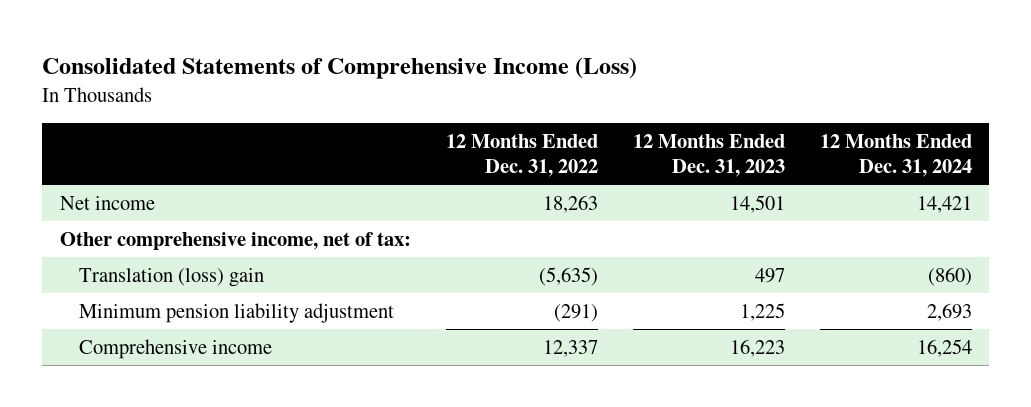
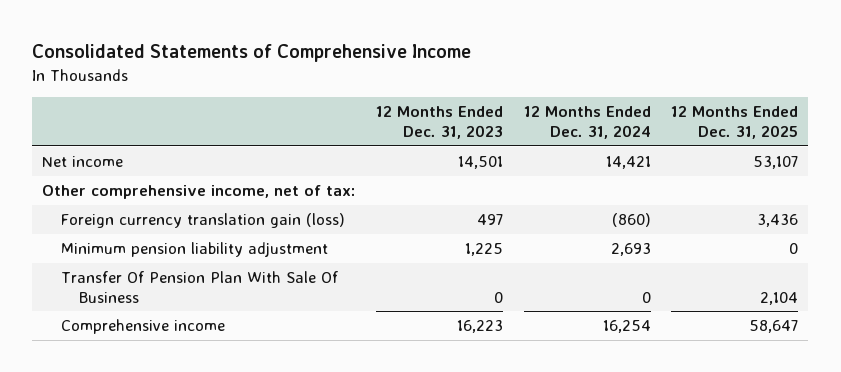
[42,57,638,80] Consolidated Statements of Comprehensive Income (Loss) -> [32,44,472,63] Consolidated Statements of Comprehensive Income
[445,133,598,178] 12 Months Ended Dec. 31, 2022 -> none
none -> [671,106,799,139] 12 Months Ended Dec. 31, 2025
[78,267,264,287] Translation (loss) gain -> [60,213,345,229] Foreign currency translation gain (loss)
none -> [60,271,338,303] Transfer Of Pension Plan With Sale Of Business

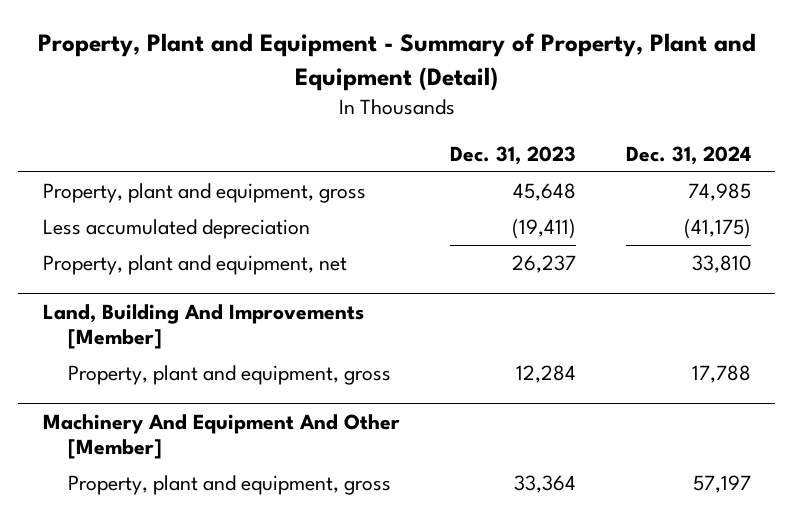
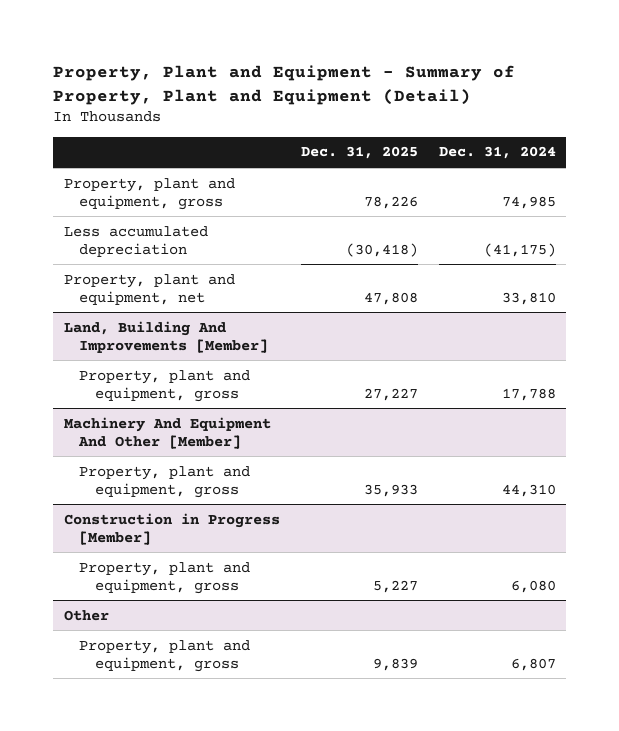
[449,145,576,165] Dec. 31, 2023 -> none
none -> [300,146,418,160] Dec. 31, 2025
[692,475,751,494] 57,197 -> [501,483,556,497] 44,310
none -> [63,512,280,545] Construction in Progress [Member]
none -> [79,561,251,594] Property, plant and equipment, gross
none -> [63,609,109,621] Other
none -> [79,639,251,672] Property, plant and equipment, gross

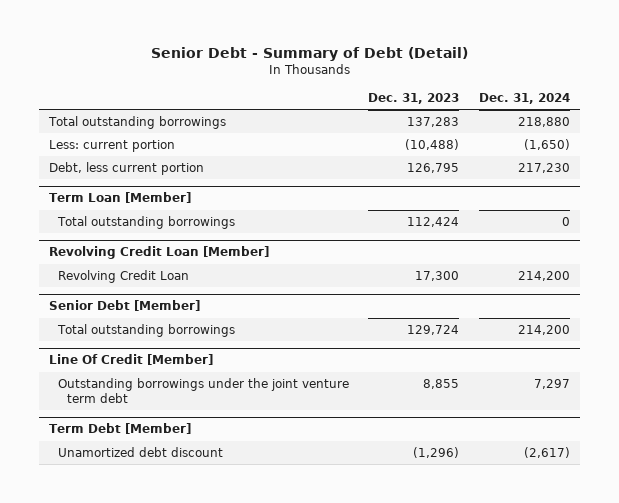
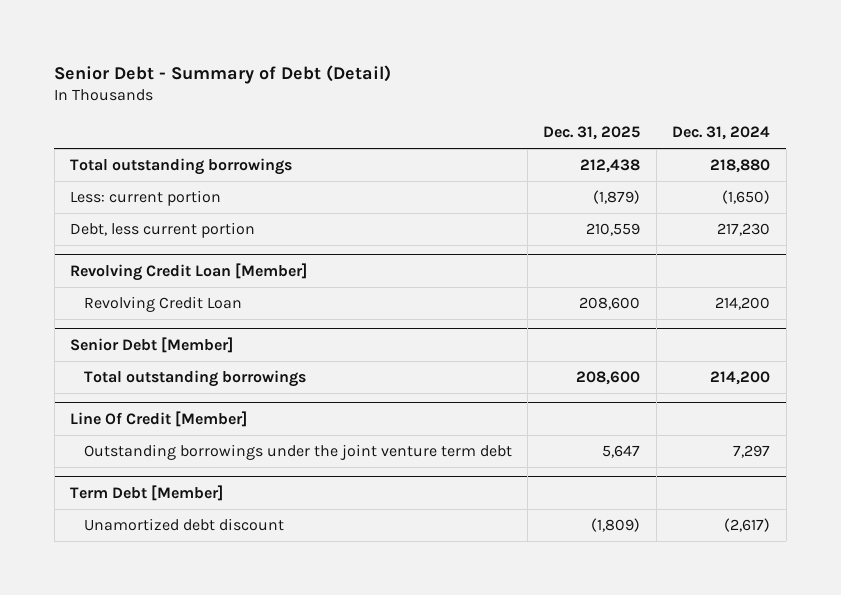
[368,93,460,105] Dec. 31, 2023 -> none
none -> [543,126,641,141] Dec. 31, 2025
[48,192,191,204] Term Loan [Member] -> none
[56,215,235,229] Total outstanding borrowings -> none

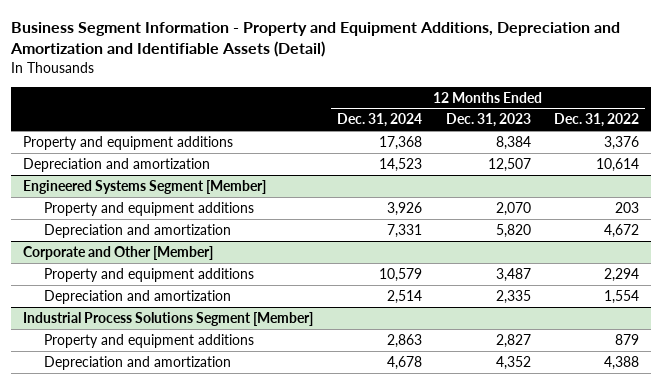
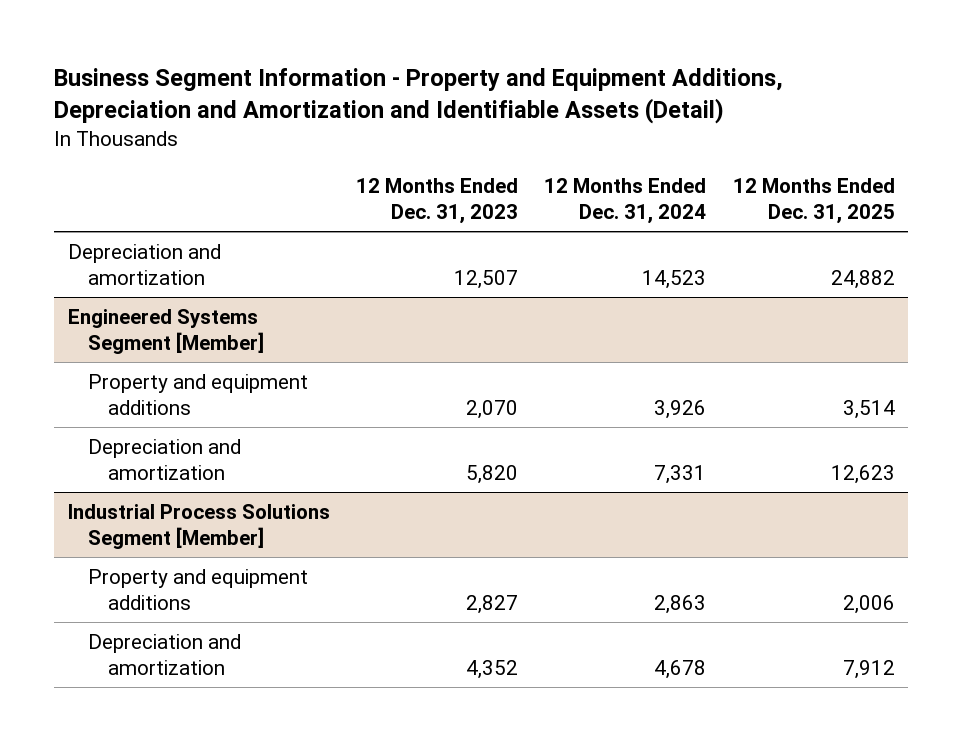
[554,113,640,128] Dec. 31, 2022 -> none
none -> [732,178,895,225] 12 Months Ended Dec. 31, 2025
[23,135,234,150] Property and equipment additions -> none
[23,245,214,260] Corporate and Other [Member] -> none
[44,267,255,282] Property and equipment additions -> none
[44,289,232,304] Depreciation and amortization -> none

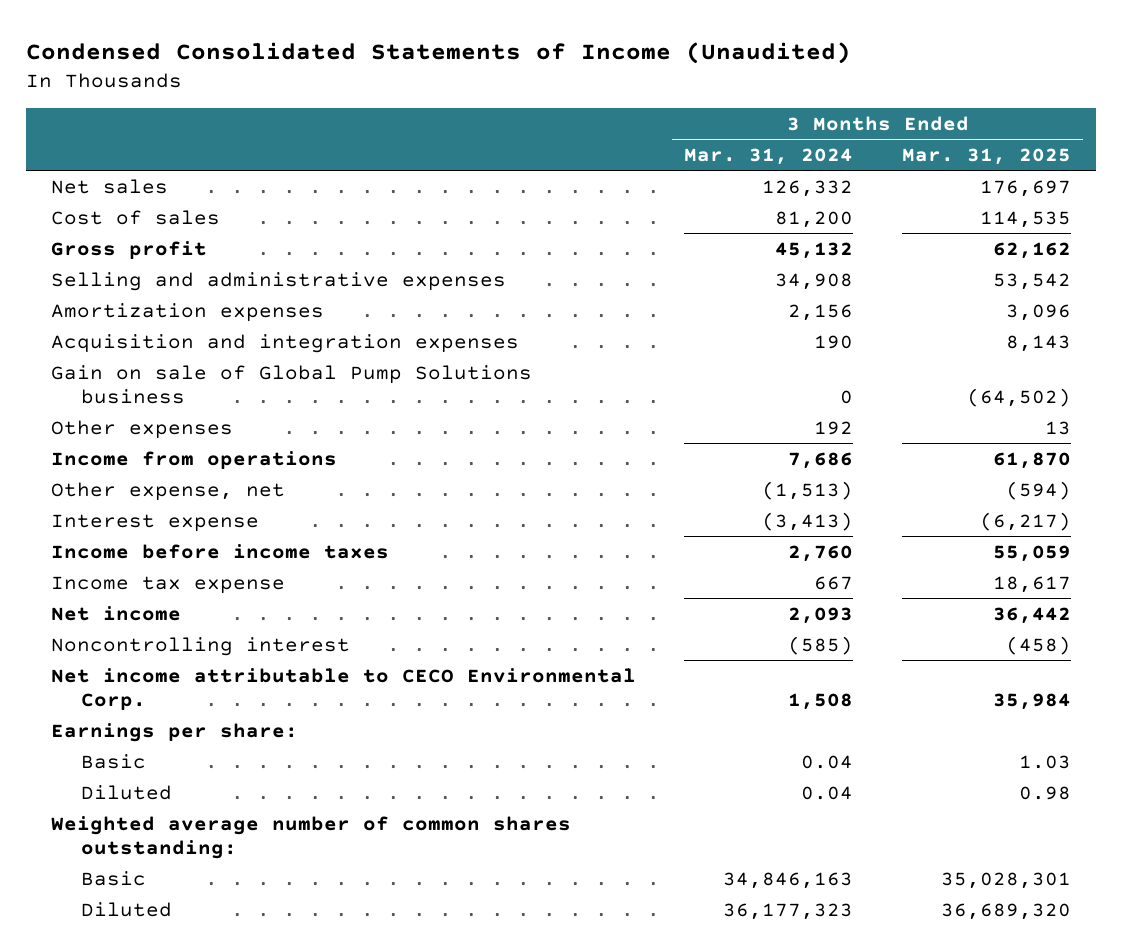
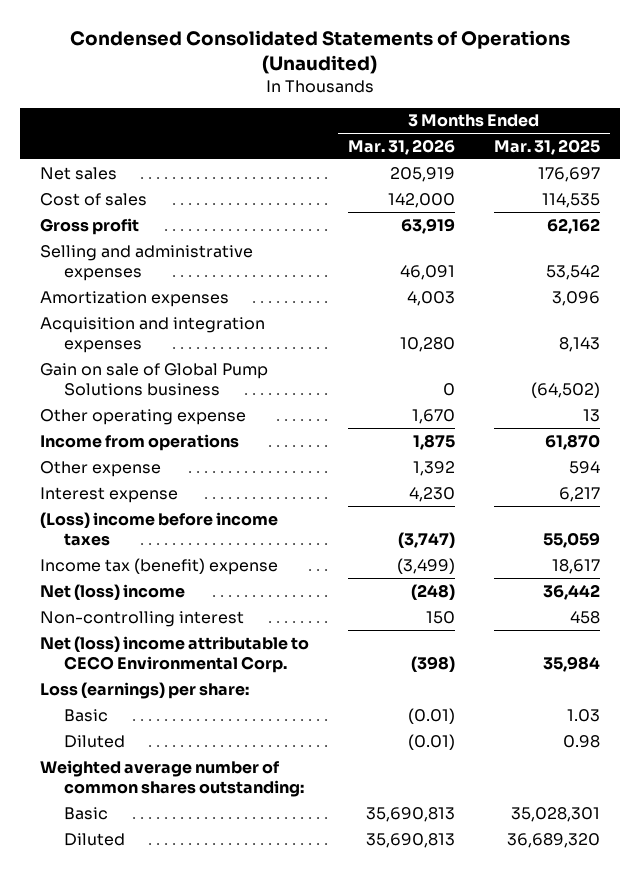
[26,41,852,64] Condensed Consolidated Statements of Income (Unaudited) -> [69,30,570,74] Condensed Consolidated Statements of Operations (Unaudited)
[684,147,854,165] Mar. 31, 2024 -> none
none -> [347,138,455,155] Mar. 31, 2026
[50,419,233,439] Other expenses -> none
none -> [39,408,246,425] Other operating expense
[50,481,285,501] Other expense, net -> [39,460,161,477] Other expense
[1006,480,1072,500] (594) -> [569,460,601,474] 594
[980,511,1072,531] (6,217) -> [559,486,601,502] 6,217
[50,543,389,559] Income before income taxes -> [39,511,278,546] (Loss) income before income taxes
[50,575,285,594] Income tax expense -> [39,557,278,575] Income tax (benefit) expense
[50,605,181,621] Net income -> [39,583,185,600] Net (loss) income
[50,636,350,656] Noncontrolling interest -> [39,610,244,627] Non-controlling interest
[1006,635,1072,655] (458) -> [570,610,601,624] 458
[50,667,636,711] Net income attributable to CECO Environmental Corp. -> [39,635,309,673] Net (loss) income attributable to CECO Environmental Corp.
[50,722,298,742] Earnings per share: -> [39,681,249,699] Loss (earnings) per share:

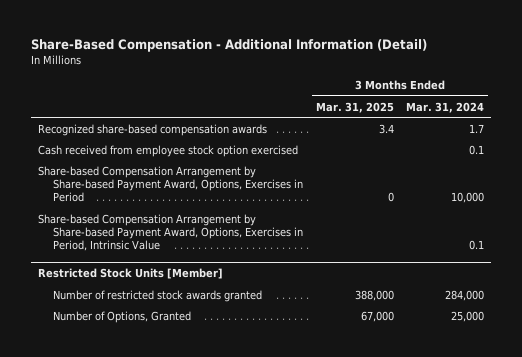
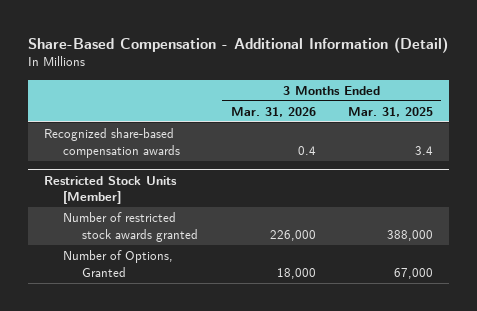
[406,101,485,113] Mar. 31, 2024 -> none
none -> [230,106,316,117] Mar. 31, 2026
[37,144,298,157] Cash received from employee stock option exercised -> none
[37,165,303,203] Share-based Compensation Arrangement by Share-based Payment Award, Options, Exercises in Period -> none
[37,213,303,252] Share-based Compensation Arrangement by Share-based Payment Award, Options, Exercises in Period, Intrinsic Value -> none

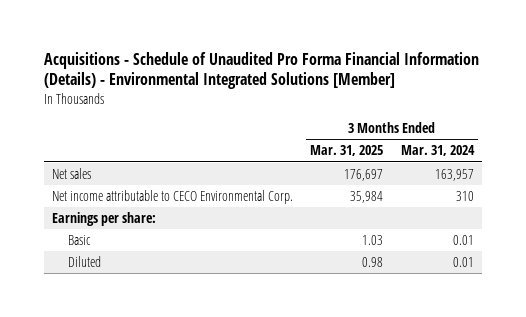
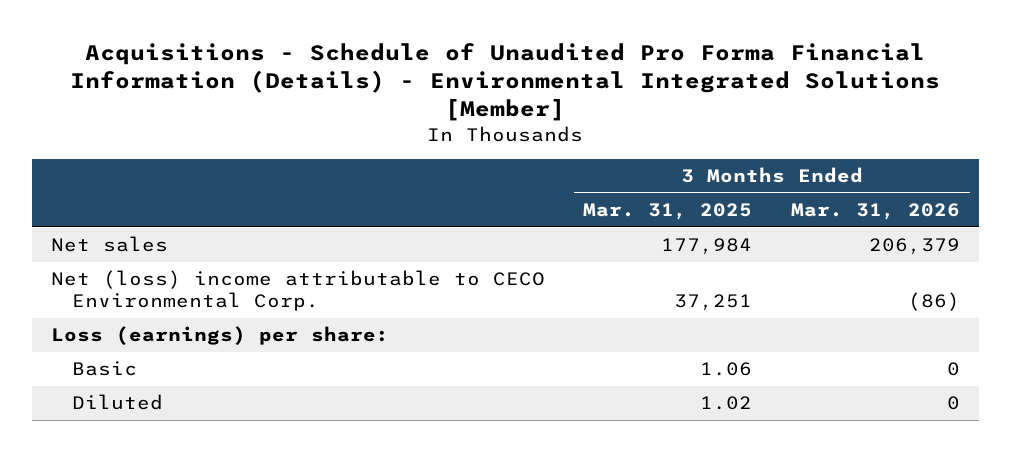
[400,145,475,157] Mar. 31, 2024 -> none
none -> [791,203,961,221] Mar. 31, 2026
[344,168,384,181] 176,697 -> [661,238,753,255] 177,984
[52,189,294,204] Net income attributable to CECO Environmental Corp. -> [50,270,545,312] Net (loss) income attributable to CECO Environmental Corp.
[350,190,384,203] 35,984 -> [674,294,753,311] 37,251
[52,211,157,226] Earnings per share: -> [50,326,389,346] Loss (earnings) per share:
[362,234,384,245] 1.03 -> [700,362,753,377] 1.06
[362,256,384,267] 0.98 -> [700,396,753,411] 1.02

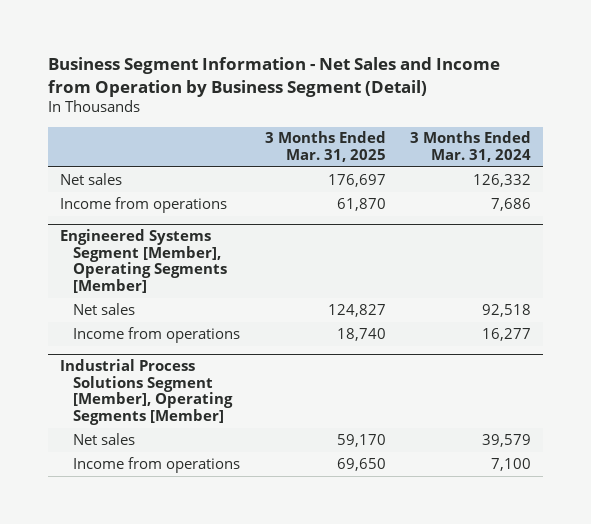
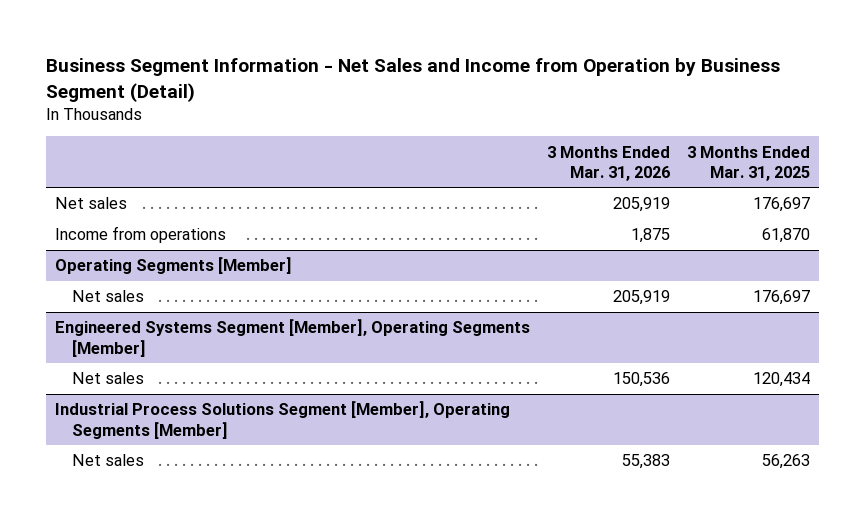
[410,131,532,163] 3 Months Ended Mar. 31, 2024 -> none
none -> [547,145,671,181] 3 Months Ended Mar. 31, 2026
none -> [54,257,292,275] Operating Segments [Member]
none -> [71,290,144,303] Net sales
[73,326,241,343] Income from operations -> none
[327,303,386,317] 124,827 -> [753,372,811,388] 120,434
[73,456,241,473] Income from operations -> none
[336,433,386,447] 59,170 -> [762,454,811,470] 56,263

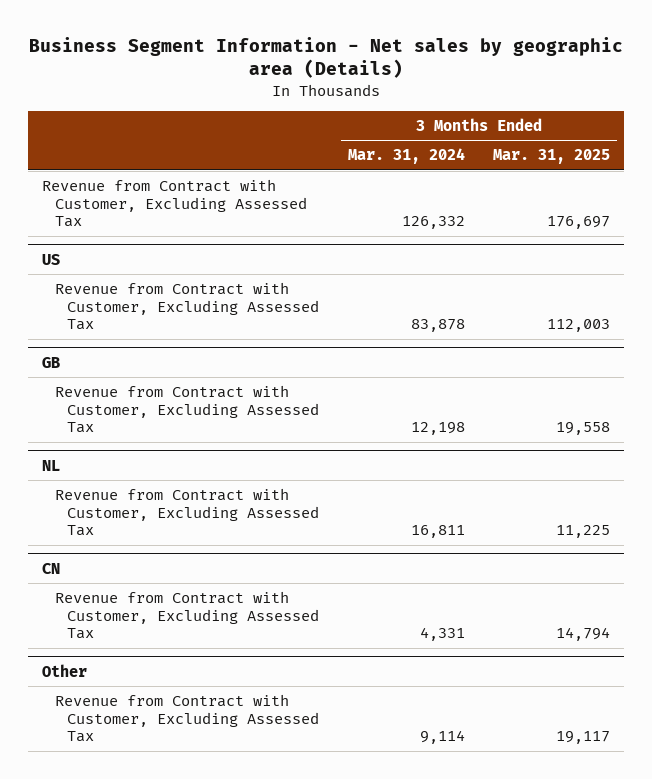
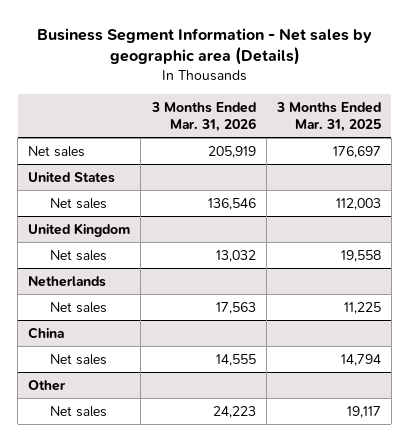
[347,148,465,165] Mar. 31, 2024 -> none
none -> [150,101,256,133] 3 Months Ended Mar. 31, 2026
[42,179,307,228] Revenue from Contract with Customer, Excluding Assessed Tax -> [28,145,86,157] Net sales
[42,253,61,265] US -> [28,171,116,183] United States
[54,282,320,331] Revenue from Contract with Customer, Excluding Assessed Tax -> [50,197,108,209] Net sales
[42,356,61,368] GB -> [28,222,131,237] United Kingdom
[54,385,320,434] Revenue from Contract with Customer, Excluding Assessed Tax -> [50,249,108,261] Net sales
[42,459,61,471] NL -> [28,275,107,287] Netherlands
[54,488,320,537] Revenue from Contract with Customer, Excluding Assessed Tax -> [50,301,108,313] Net sales
[42,562,61,574] CN -> [28,326,65,339] China
[54,591,320,640] Revenue from Contract with Customer, Excluding Assessed Tax -> [50,353,108,365] Net sales
[54,694,320,743] Revenue from Contract with Customer, Excluding Assessed Tax -> [50,405,108,417] Net sales

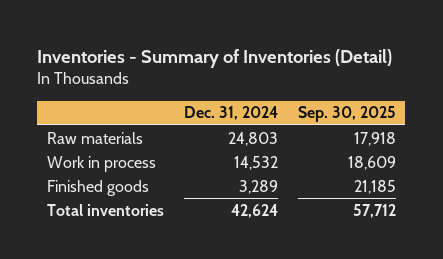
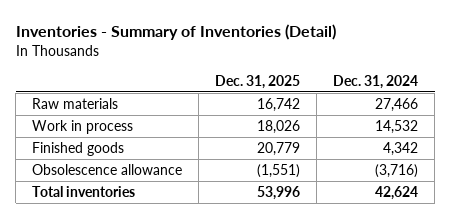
[297,106,396,123] Sep. 30, 2025 -> none
none -> [215,74,301,89] Dec. 31, 2025
[227,131,278,146] 24,803 -> [375,98,419,113] 27,466
[238,179,278,194] 3,289 -> [383,142,419,157] 4,342
none -> [32,164,183,176] Obsolescence allowance

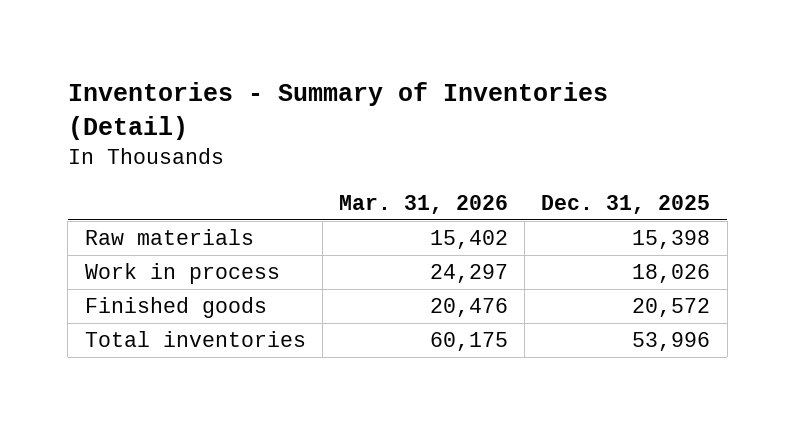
[333,74,419,89] Dec. 31, 2024 -> none
none -> [338,194,508,214] Mar. 31, 2026
[257,98,301,113] 16,742 -> [632,230,711,250] 15,398
[32,164,183,176] Obsolescence allowance -> none
[257,142,301,157] 20,779 -> [632,298,711,318] 20,572

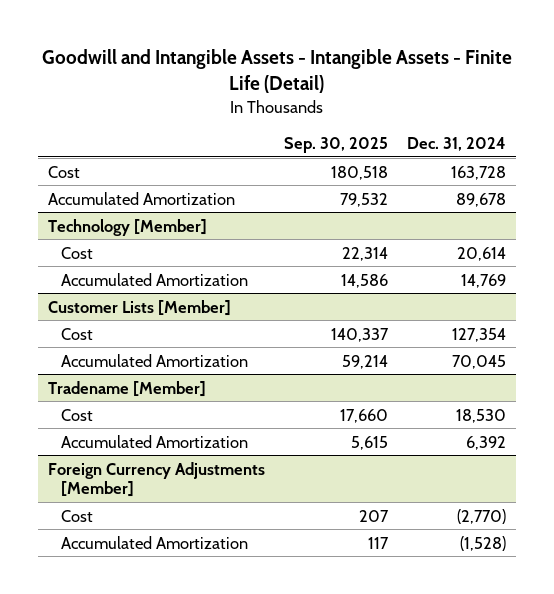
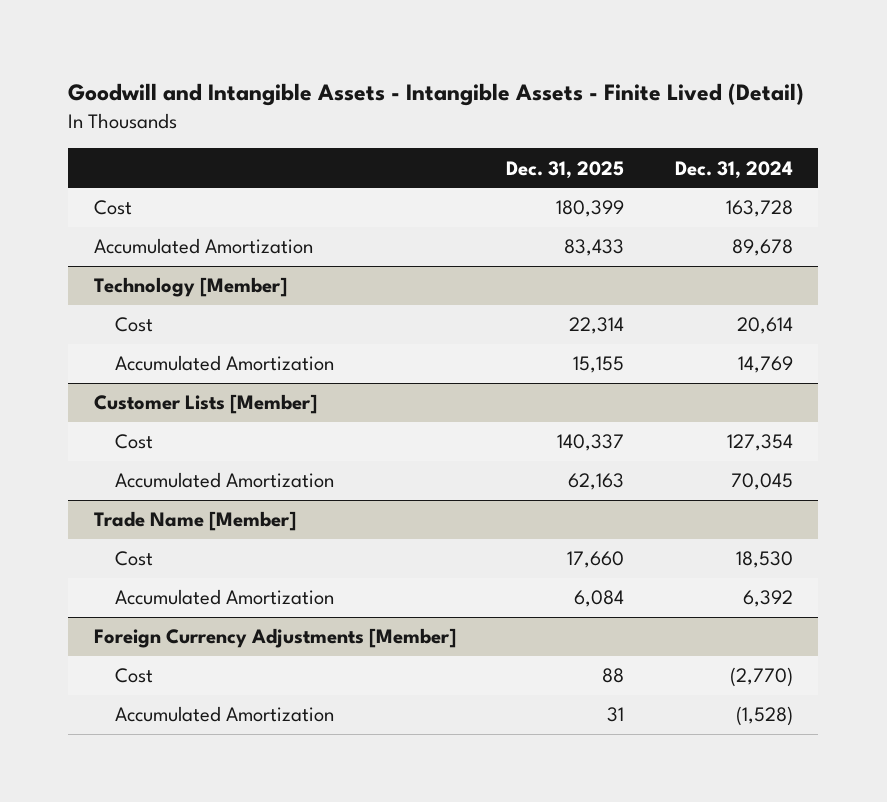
[41,49,512,94] Goodwill and Intangible Assets - Intangible Assets - Finite Life (Detail) -> [68,83,805,107] Goodwill and Intangible Assets - Intangible Assets - Finite Lived (Detail)
[283,136,388,153] Sep. 30, 2025 -> none
none -> [506,160,625,179] Dec. 31, 2025
[47,380,206,397] Tradename [Member] -> [93,511,296,532] Trade Name [Member]

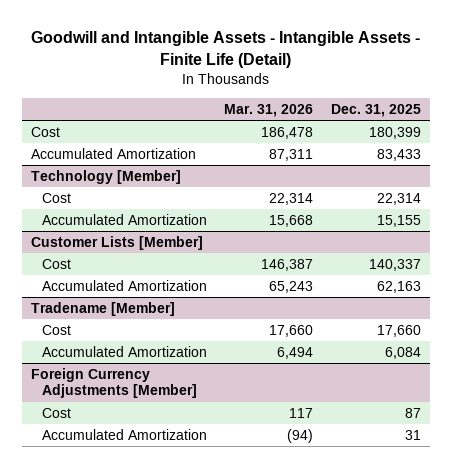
[68,83,805,107] Goodwill and Intangible Assets - Intangible Assets - Finite Lived (Detail) -> [30,31,420,68] Goodwill and Intangible Assets - Intangible Assets - Finite Life (Detail)
[674,160,793,179] Dec. 31, 2024 -> none
none -> [224,103,314,117] Mar. 31, 2026
[93,511,296,532] Trade Name [Member] -> [30,302,175,317] Tradename [Member]
[602,668,625,684] 88 -> [405,408,422,419] 87

